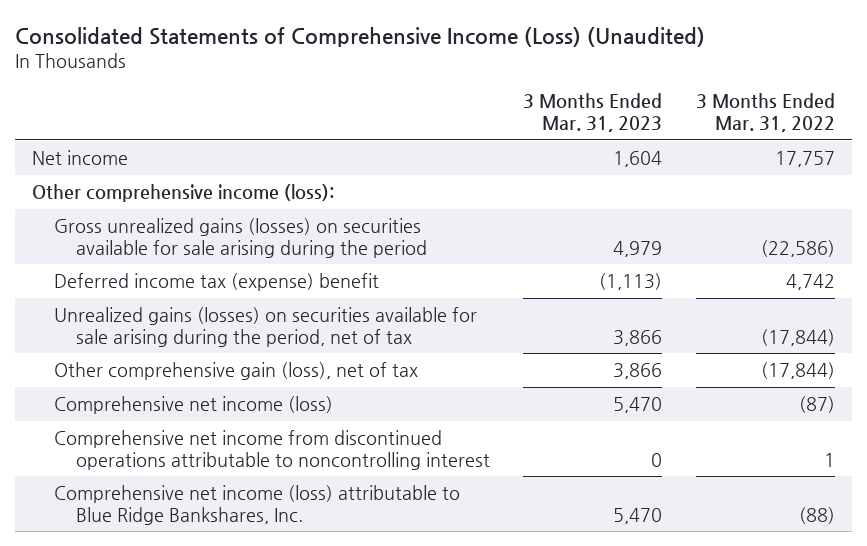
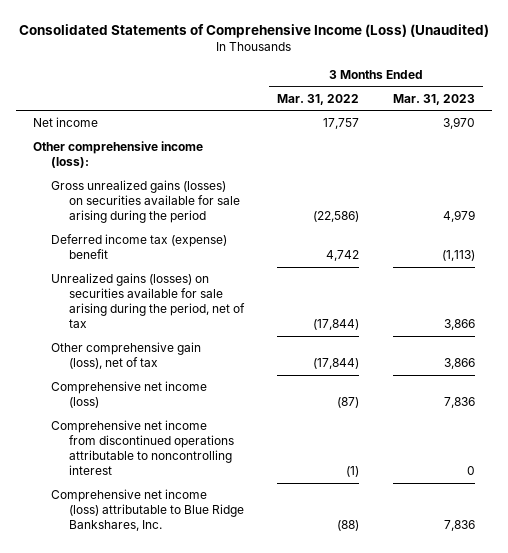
[613,151,663,168] 1,604 -> [442,117,475,130] 3,970
[613,397,663,414] 5,470 -> [443,397,475,409] 7,836
[823,452,835,467] 1 -> [346,466,360,478] (1)
[613,507,663,524] 5,470 -> [443,520,475,532] 7,836

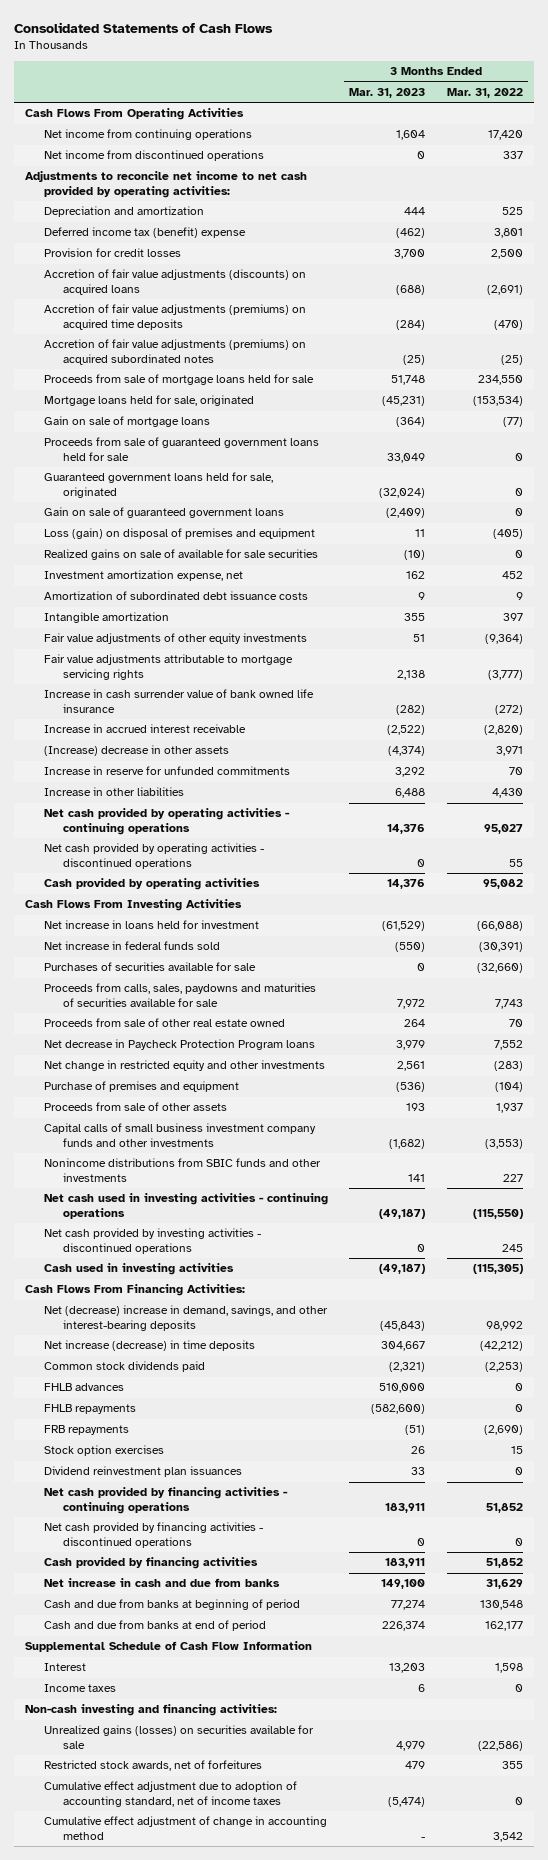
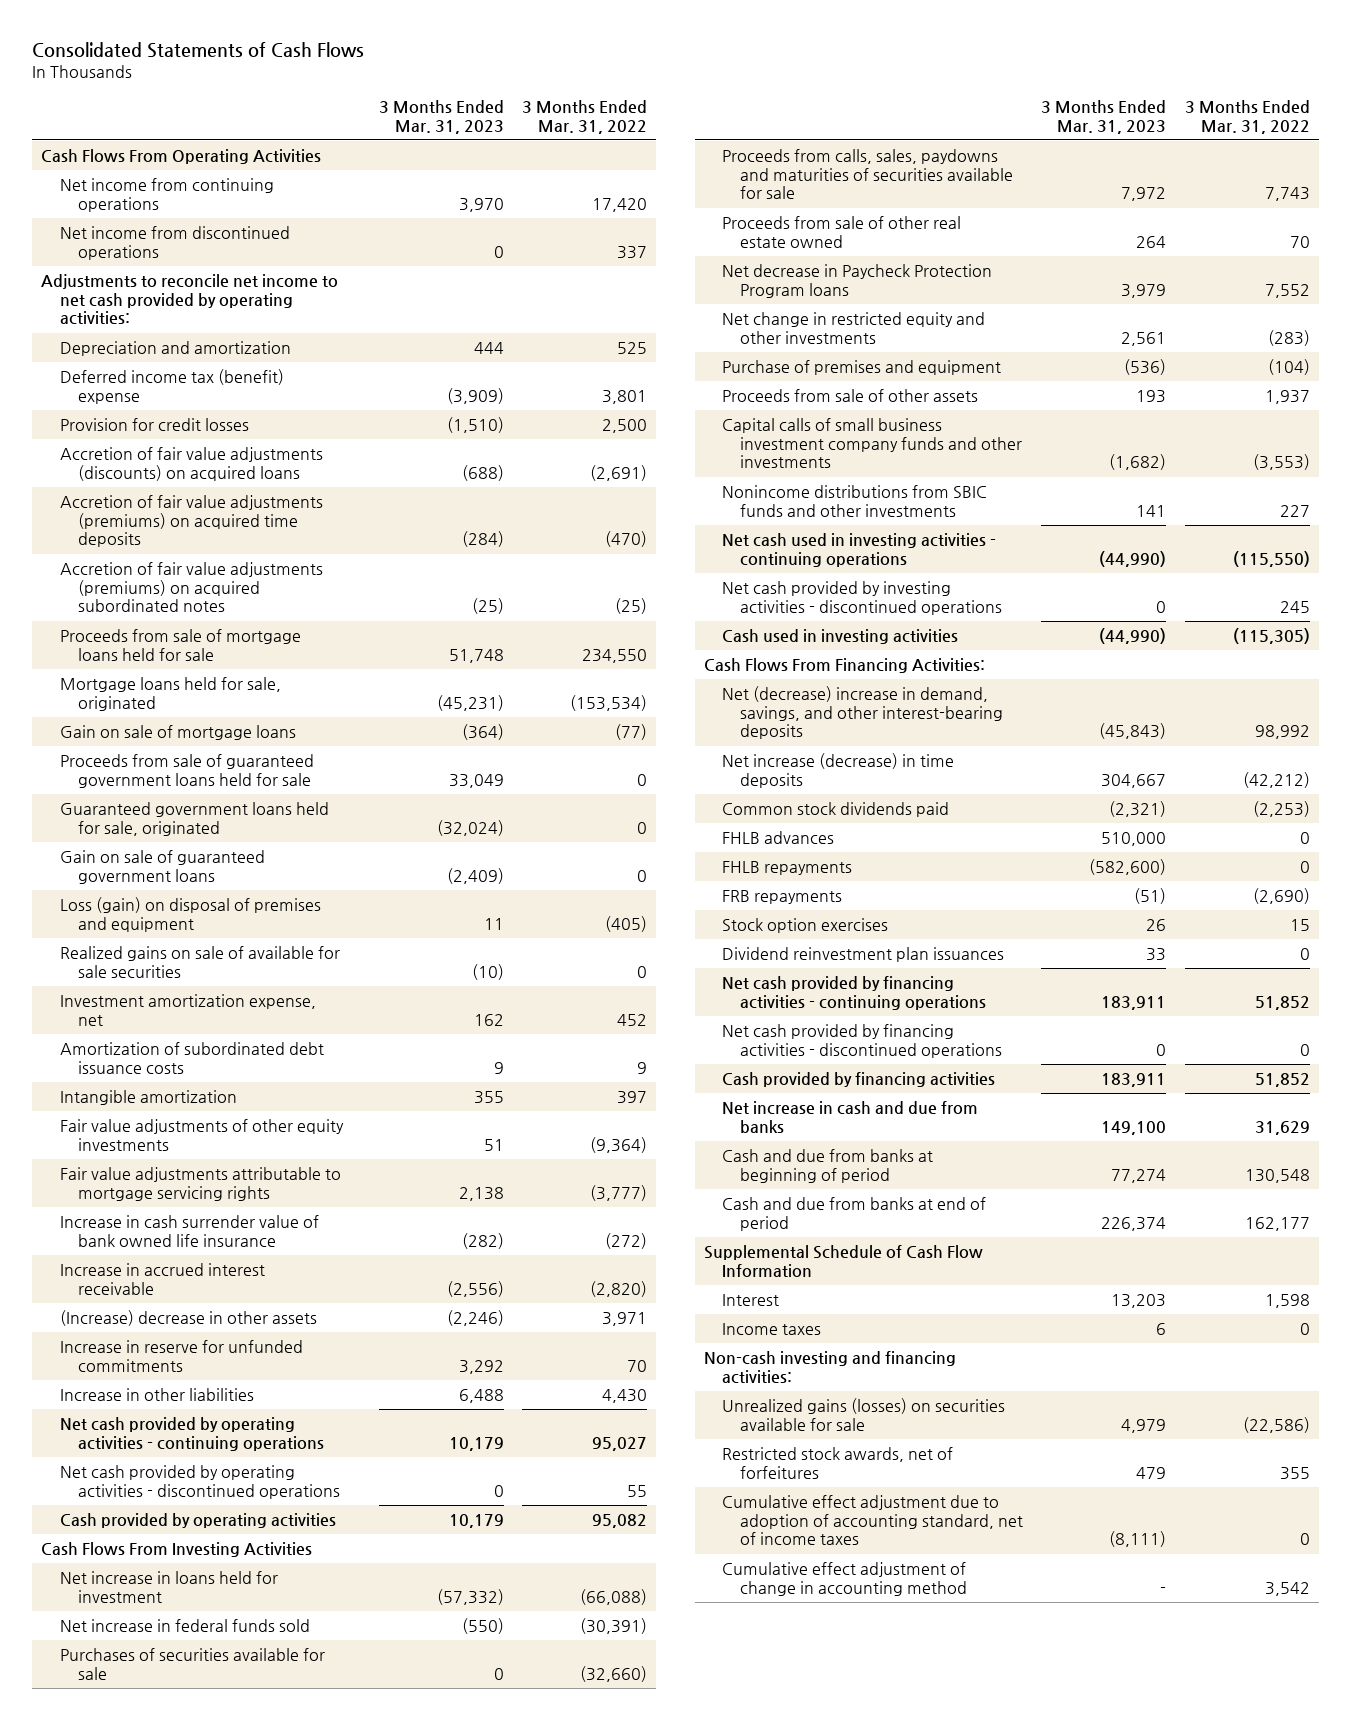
[396,130,426,141] 1,604 -> [458,197,504,212] 3,970
[396,228,426,239] (462) -> [446,387,504,404] (3,909)
[394,249,426,260] 3,700 -> [446,416,504,433] (1,510)
[387,725,426,736] (2,522) -> [446,1280,504,1297] (2,556)
[388,746,426,757] (4,374) -> [446,1309,504,1326] (2,246)
[387,823,426,834] 14,376 -> [448,1436,504,1451] 10,179
[387,879,426,890] 14,376 -> [448,1513,504,1528] 10,179
[382,921,426,932] (61,529) -> [436,1588,504,1605] (57,332)
[379,1208,426,1219] (49,187) -> [1099,550,1167,567] (44,990)
[379,1264,426,1275] (49,187) -> [1099,627,1167,644] (44,990)
[388,1796,426,1807] (5,474) -> [1109,1531,1167,1548] (8,111)

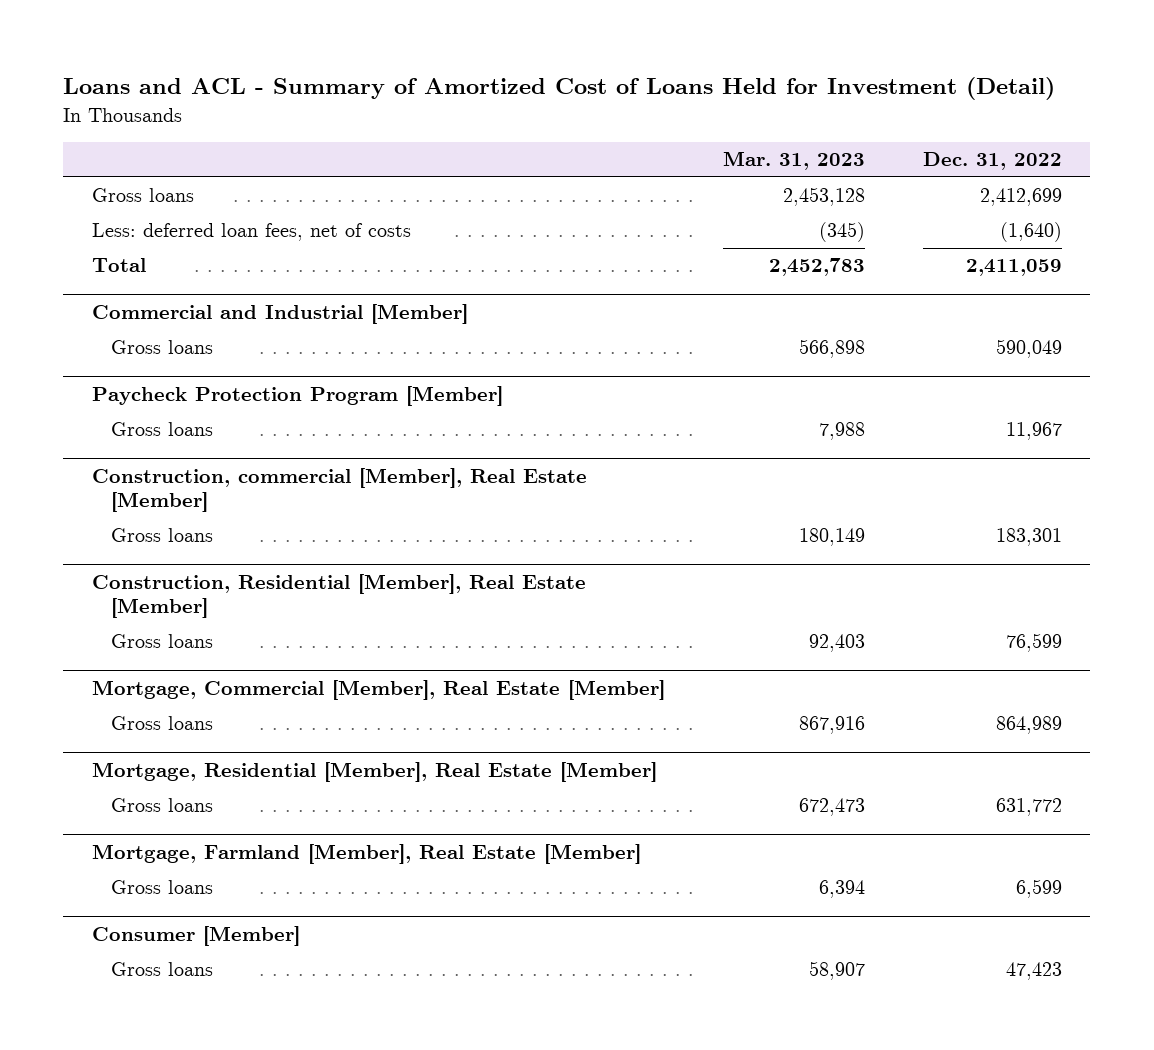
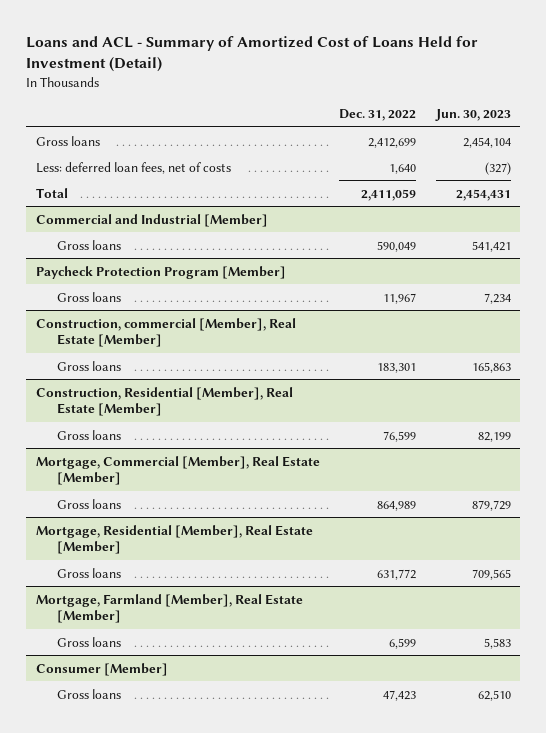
[722,151,865,171] Mar. 31, 2023 -> none
none -> [434,109,511,122] Jun. 30, 2023
[999,222,1062,243] (1,640) -> [389,163,417,174] 1,640

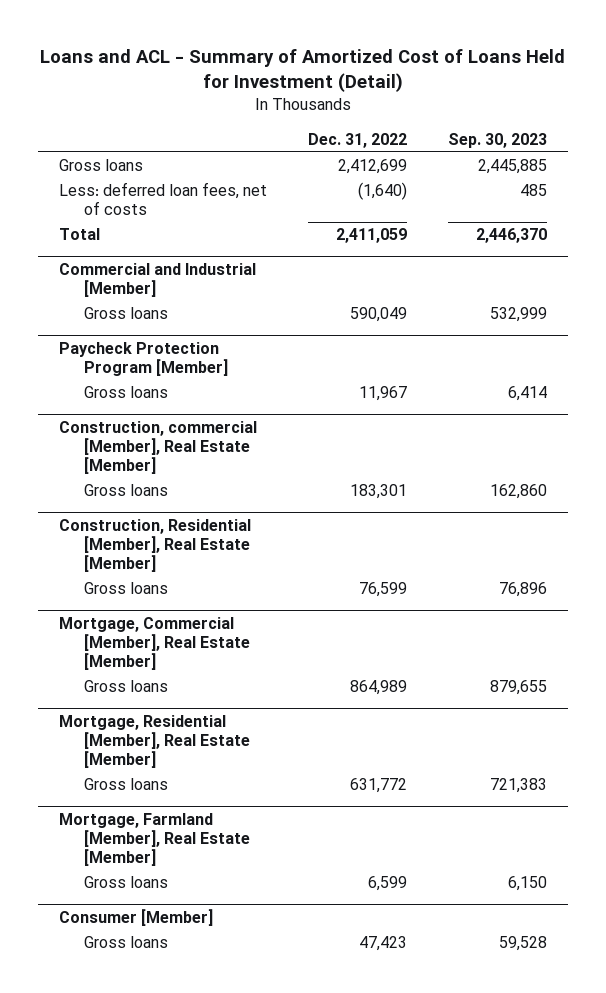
[434,109,511,122] Jun. 30, 2023 -> none
none -> [448,132,548,148] Sep. 30, 2023
[389,163,417,174] 1,640 -> [357,182,407,201] (1,640)

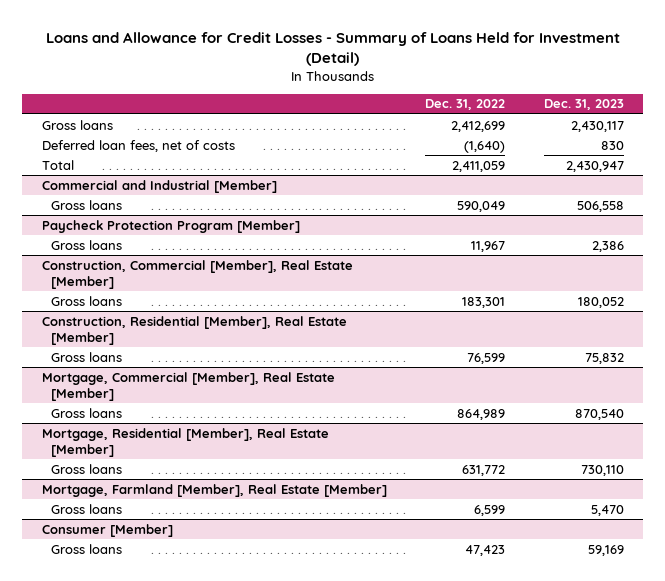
[39,49,565,93] Loans and ACL - Summary of Amortized Cost of Loans Held for Investment (Detail) -> [45,31,620,66] Loans and Allowance for Credit Losses - Summary of Loans Held for Investment (Detail)
[448,132,548,148] Sep. 30, 2023 -> none
none -> [543,99,624,111] Dec. 31, 2023
[58,182,267,216] Less: deferred loan fees, net of costs -> [41,139,235,152] Deferred loan fees, net of costs
[58,420,257,474] Construction, commercial [Member], Real Estate [Member] -> [41,259,353,289] Construction, Commercial [Member], Real Estate [Member]

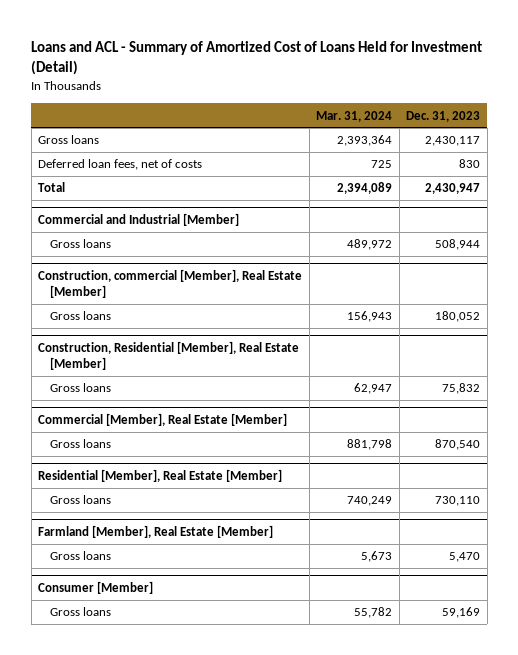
[45,31,620,66] Loans and Allowance for Credit Losses - Summary of Loans Held for Investment (Detail) -> [31,40,483,76] Loans and ACL - Summary of Amortized Cost of Loans Held for Investment (Detail)
[425,99,506,111] Dec. 31, 2022 -> none
none -> [316,110,393,122] Mar. 31, 2024
[41,219,300,233] Paycheck Protection Program [Member] -> none
[50,239,122,250] Gross loans -> none
[576,200,624,212] 506,558 -> [435,239,481,251] 508,944
[41,259,353,289] Construction, Commercial [Member], Real Estate [Member] -> [38,269,303,299] Construction, commercial [Member], Real Estate [Member]
[41,371,335,401] Mortgage, Commercial [Member], Real Estate [Member] -> [38,413,288,427] Commercial [Member], Real Estate [Member]
[41,427,329,457] Mortgage, Residential [Member], Real Estate [Member] -> [38,469,283,483] Residential [Member], Real Estate [Member]
[41,483,387,497] Mortgage, Farmland [Member], Real Estate [Member] -> [38,525,274,539] Farmland [Member], Real Estate [Member]

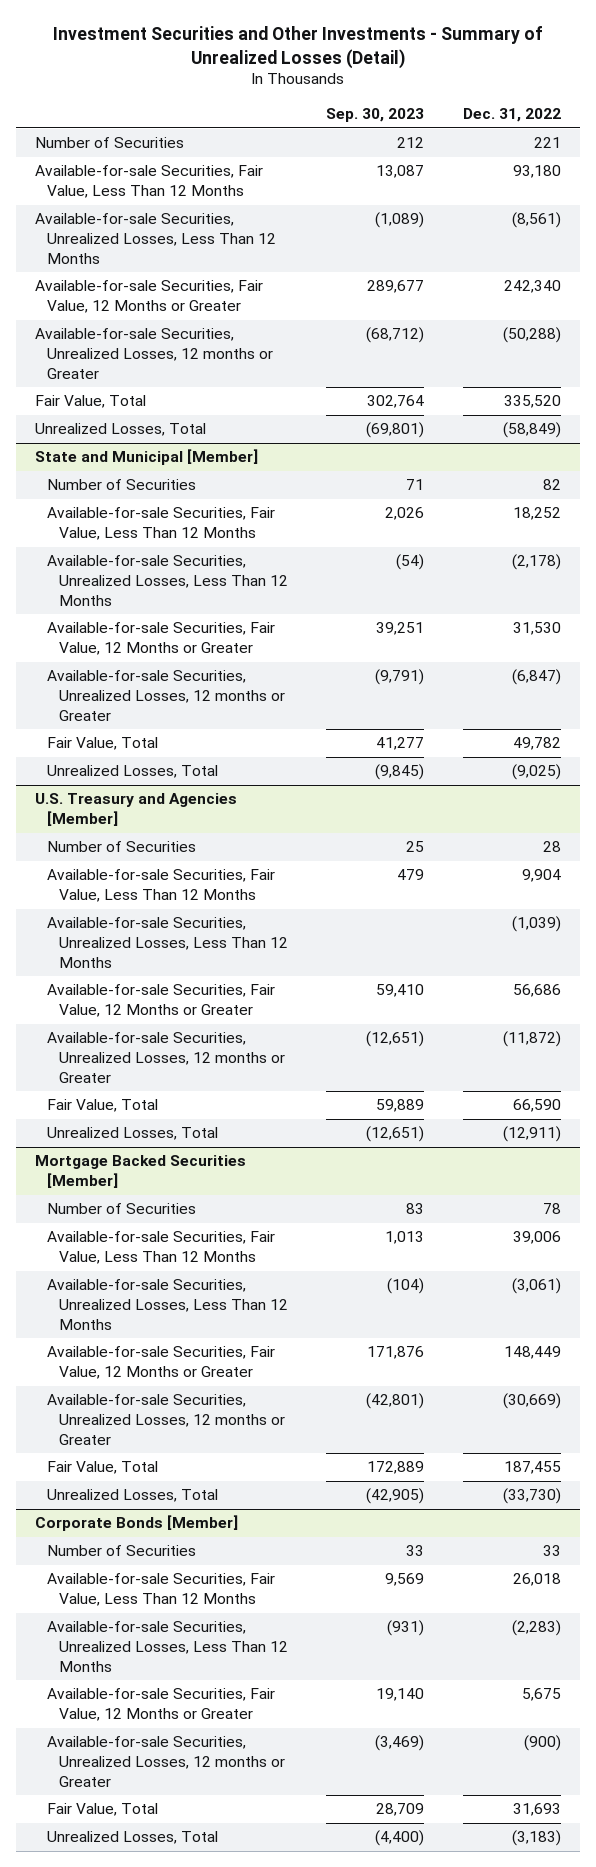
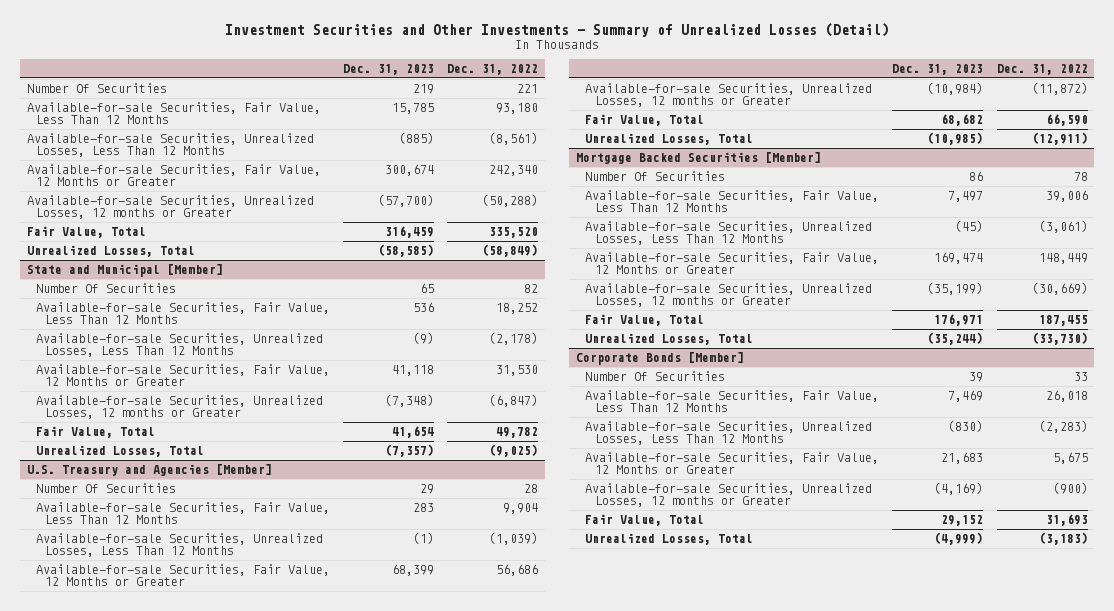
[326,108,425,123] Sep. 30, 2023 -> none
none -> [343,63,435,75] Dec. 31, 2023
[35,137,185,149] Number of Securities -> [26,83,167,94] Number Of Securities
[47,479,197,491] Number of Securities -> [36,283,177,294] Number Of Securities
[47,841,197,853] Number of Securities -> [36,483,177,494] Number Of Securities
[47,1203,197,1215] Number of Securities -> [585,171,726,182] Number Of Securities
[47,1545,197,1557] Number of Securities -> [585,371,726,382] Number Of Securities

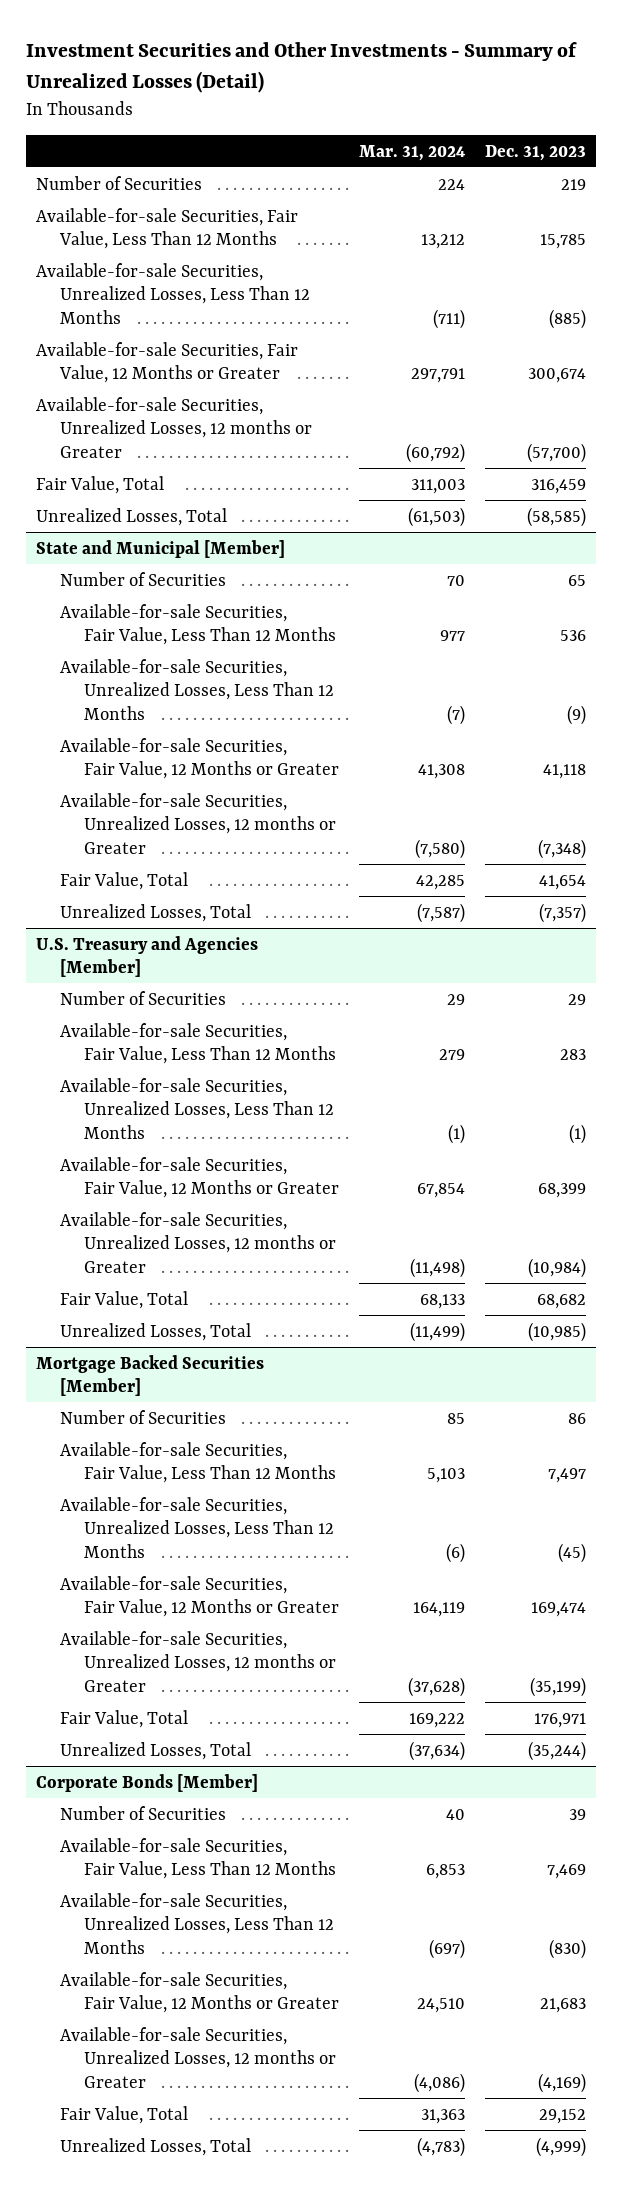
[447,63,539,75] Dec. 31, 2022 -> none
none -> [359,144,466,161] Mar. 31, 2024
[26,83,167,94] Number Of Securities -> [35,175,202,190] Number of Securities
[36,283,177,294] Number Of Securities -> [59,571,226,586] Number of Securities
[36,483,177,494] Number Of Securities -> [59,990,226,1005] Number of Securities
[585,171,726,182] Number Of Securities -> [59,1409,226,1424] Number of Securities
[585,371,726,382] Number Of Securities -> [59,1805,226,1820] Number of Securities

